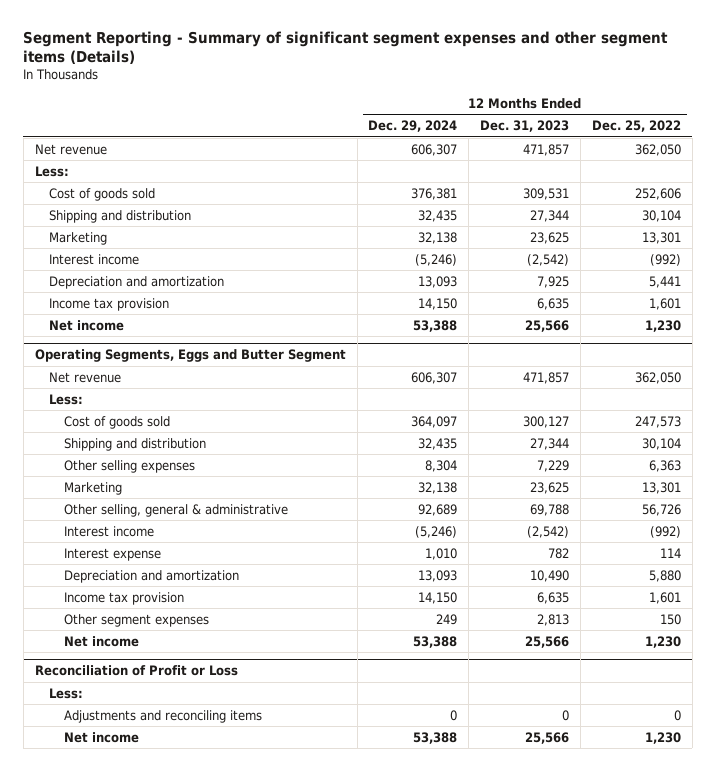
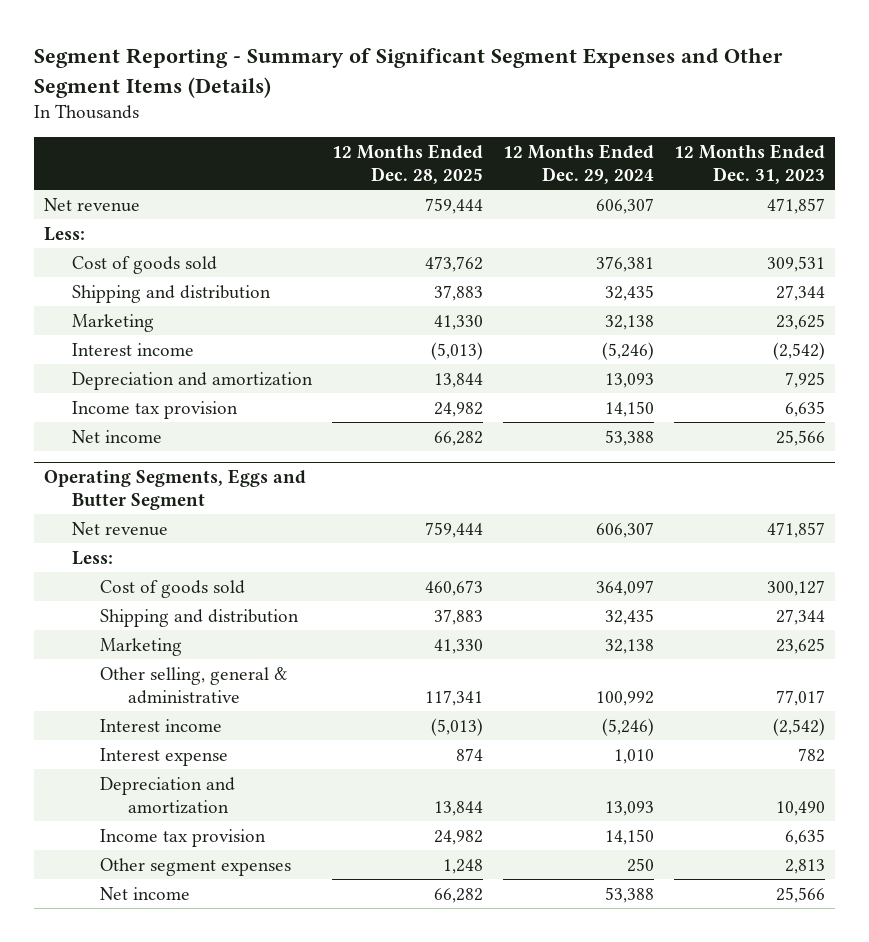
[23,30,669,65] Segment Reporting - Summary of significant segment expenses and other segment items (Details) -> [33,48,783,98] Segment Reporting - Summary of Significant Segment Expenses and Other Segment Items (Details)
[591,119,681,132] Dec. 25, 2022 -> none
none -> [332,143,484,184] 12 Months Ended Dec. 28, 2025
[63,459,195,473] Other selling expenses -> none
[418,503,458,516] 92,689 -> [596,690,655,706] 100,992
[530,503,570,516] 69,788 -> [776,689,826,706] 77,017
[63,635,139,647] Net income -> none
[34,665,238,677] Reconciliation of Profit or Loss -> none
[49,687,84,699] Less: -> none
[63,709,262,723] Adjustments and reconciling items -> none
[436,613,458,625] 249 -> [627,857,655,872] 250

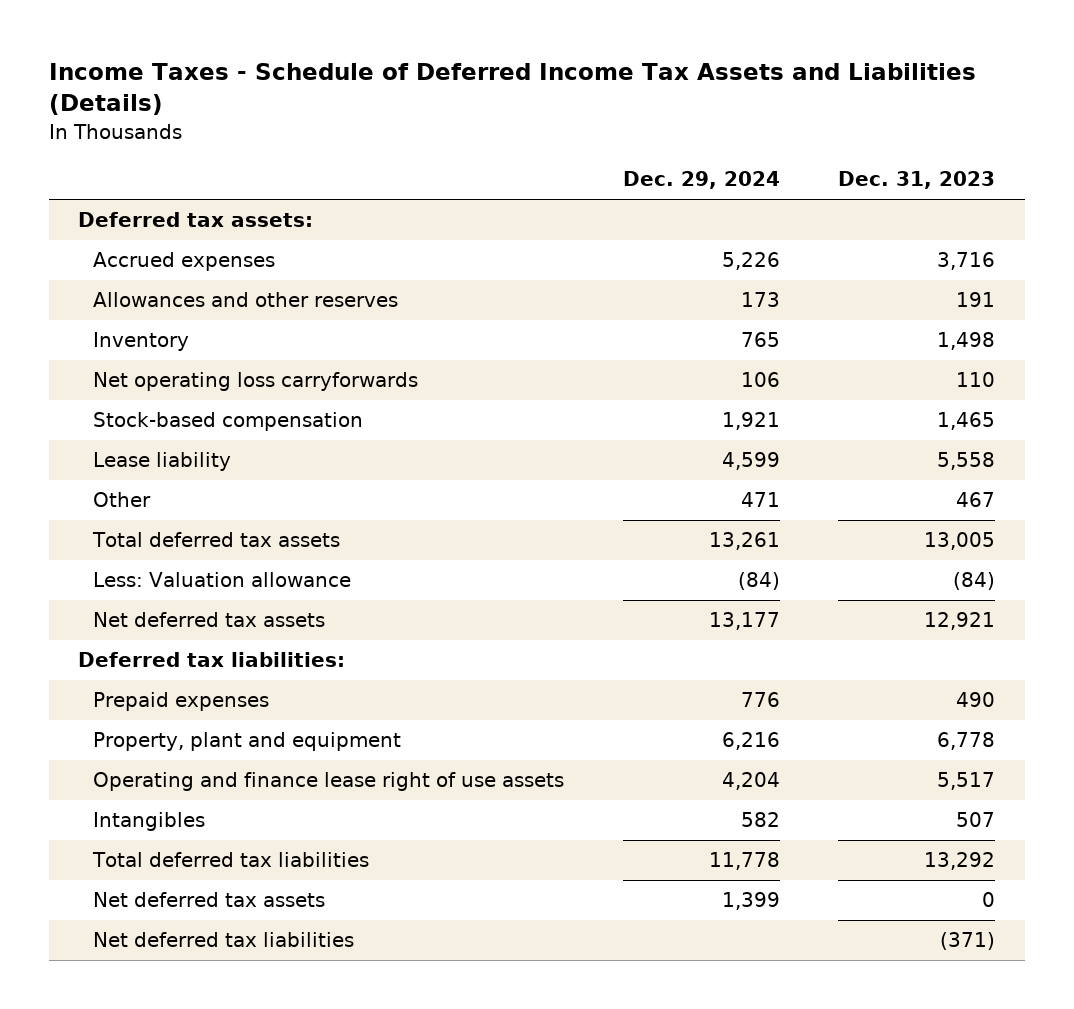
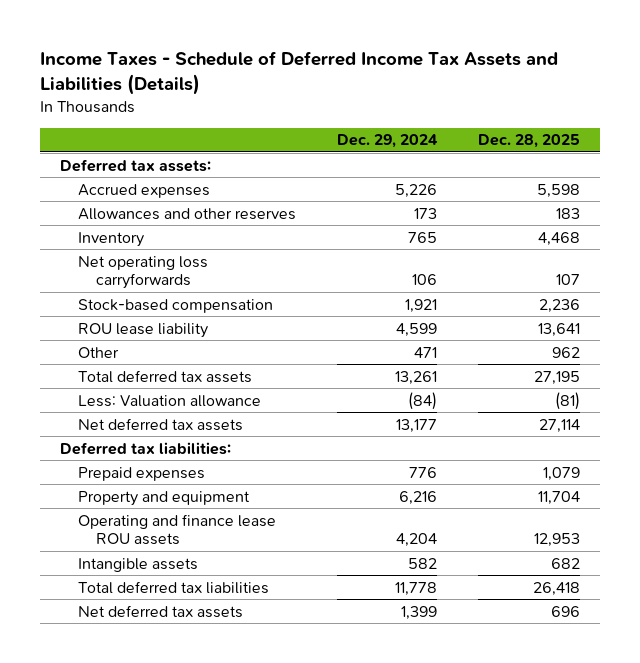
[838,171,996,190] Dec. 31, 2023 -> none
none -> [477,134,580,149] Dec. 28, 2025
[93,452,232,472] Lease liability -> [78,322,209,338] ROU lease liability
[93,732,402,752] Property, plant and equipment -> [78,490,251,506] Property and equipment
[93,772,565,792] Operating and finance lease right of use assets -> [78,513,277,546] Operating and finance lease ROU assets
[93,812,206,832] Intangibles -> [78,557,199,572] Intangible assets
[93,932,355,948] Net deferred tax liabilities -> none

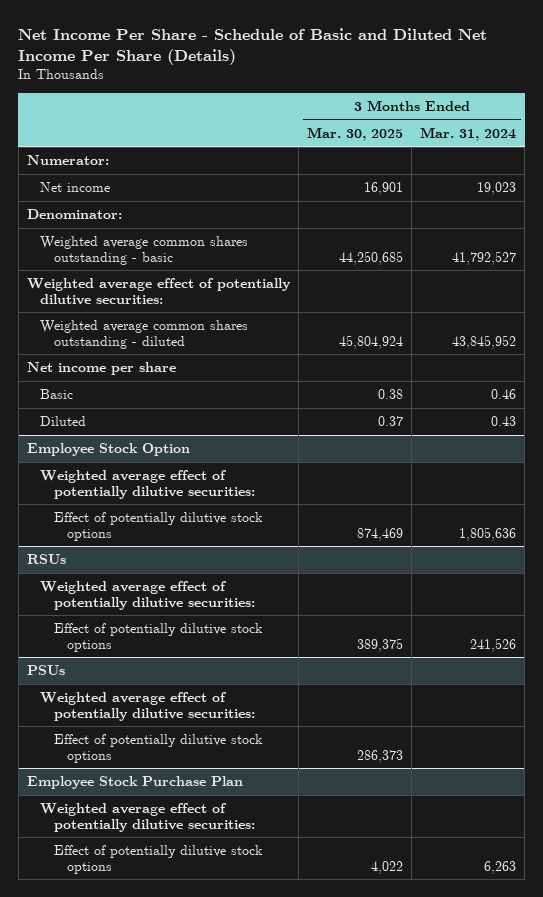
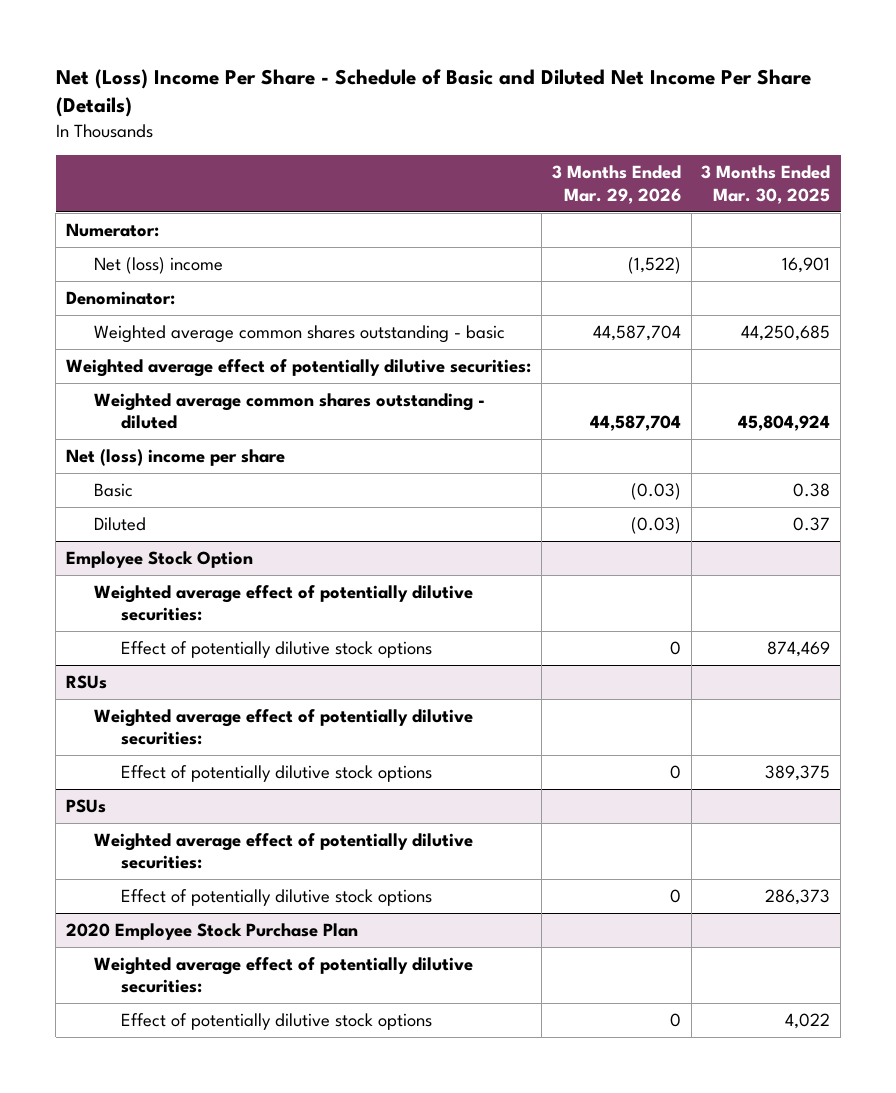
[18,27,488,65] Net Income Per Share - Schedule of Basic and Diluted Net Income Per Share (Details) -> [55,68,811,118] Net (Loss) Income Per Share - Schedule of Basic and Diluted Net Income Per Share (Details)
[420,126,517,141] Mar. 31, 2024 -> none
none -> [551,165,681,204] 3 Months Ended Mar. 29, 2026
[40,182,111,193] Net income -> [93,256,223,274] Net (loss) income
[27,362,177,376] Net income per share -> [65,448,285,466] Net (loss) income per share
[27,776,244,790] Employee Stock Purchase Plan -> [65,922,358,940] 2020 Employee Stock Purchase Plan

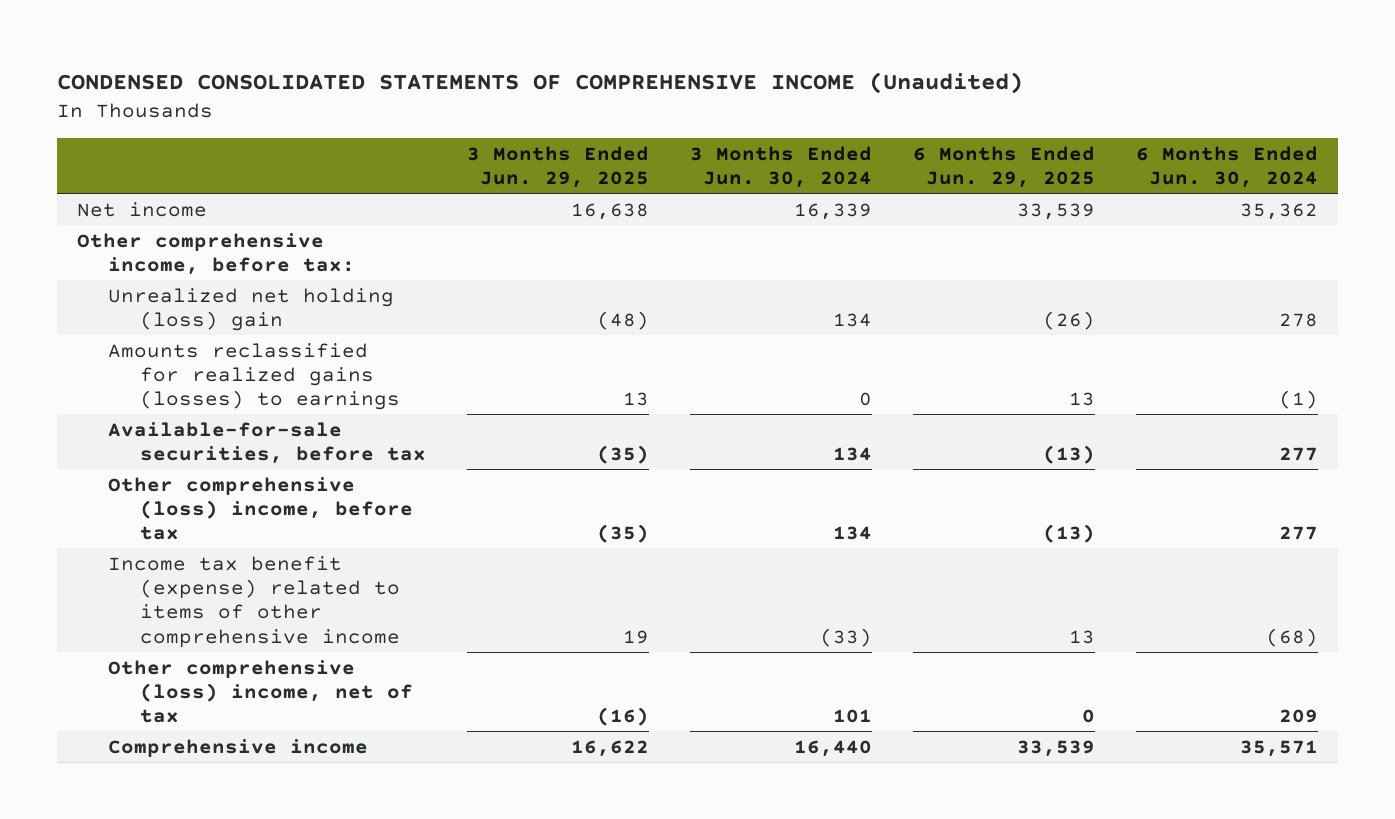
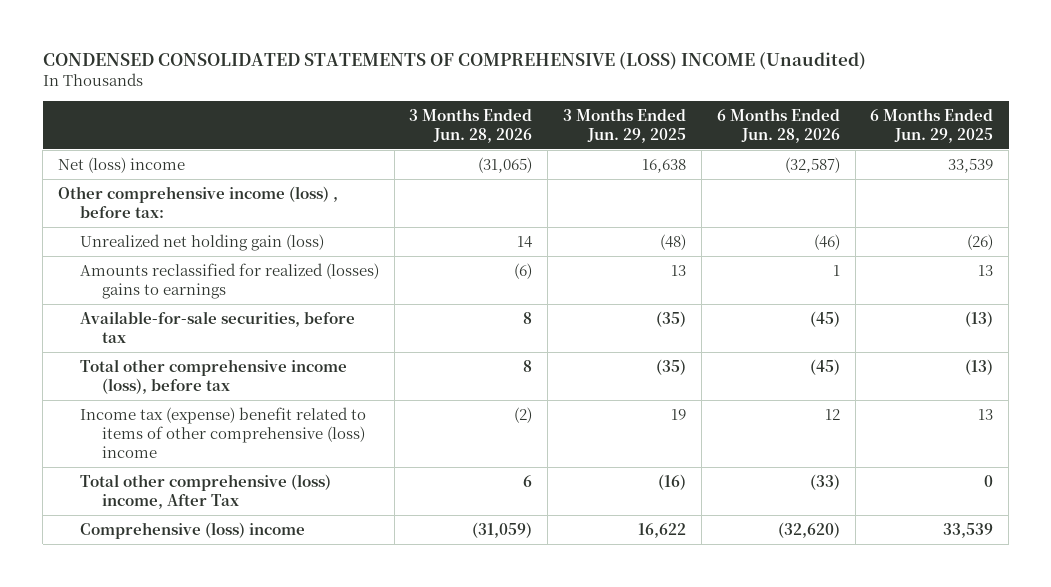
[56,72,1023,95] CONDENSED CONSOLIDATED STATEMENTS OF COMPREHENSIVE INCOME (Unaudited) -> [42,51,866,70] CONDENSED CONSOLIDATED STATEMENTS OF COMPREHENSIVE (LOSS) INCOME (Unaudited)
[689,145,872,189] 3 Months Ended Jun. 30, 2024 -> none
[1135,145,1318,189] 6 Months Ended Jun. 30, 2024 -> none
none -> [409,107,533,143] 3 Months Ended Jun. 28, 2026
none -> [716,107,840,143] 6 Months Ended Jun. 28, 2026
[77,201,208,217] Net income -> [57,156,185,173] Net (loss) income
[77,232,356,275] Other comprehensive income, before tax: -> [57,185,338,218] Other comprehensive income (loss) , before tax:
[108,287,395,331] Unrealized net holding (loss) gain -> [79,233,324,251] Unrealized net holding gain (loss)
[108,342,400,411] Amounts reclassified for realized gains (losses) to earnings -> [79,262,379,299] Amounts reclassified for realized (losses) gains to earnings
[108,476,413,541] Other comprehensive (loss) income, before tax -> [79,358,347,394] Total other comprehensive income (loss), before tax
[108,555,400,648] Income tax benefit (expense) related to items of other comprehensive income -> [79,406,366,459] Income tax (expense) benefit related to items of other comprehensive (loss) income
[108,659,413,724] Other comprehensive (loss) income, net of tax -> [79,473,331,509] Total other comprehensive (loss) income, After Tax
[108,738,369,757] Comprehensive income -> [79,521,305,539] Comprehensive (loss) income

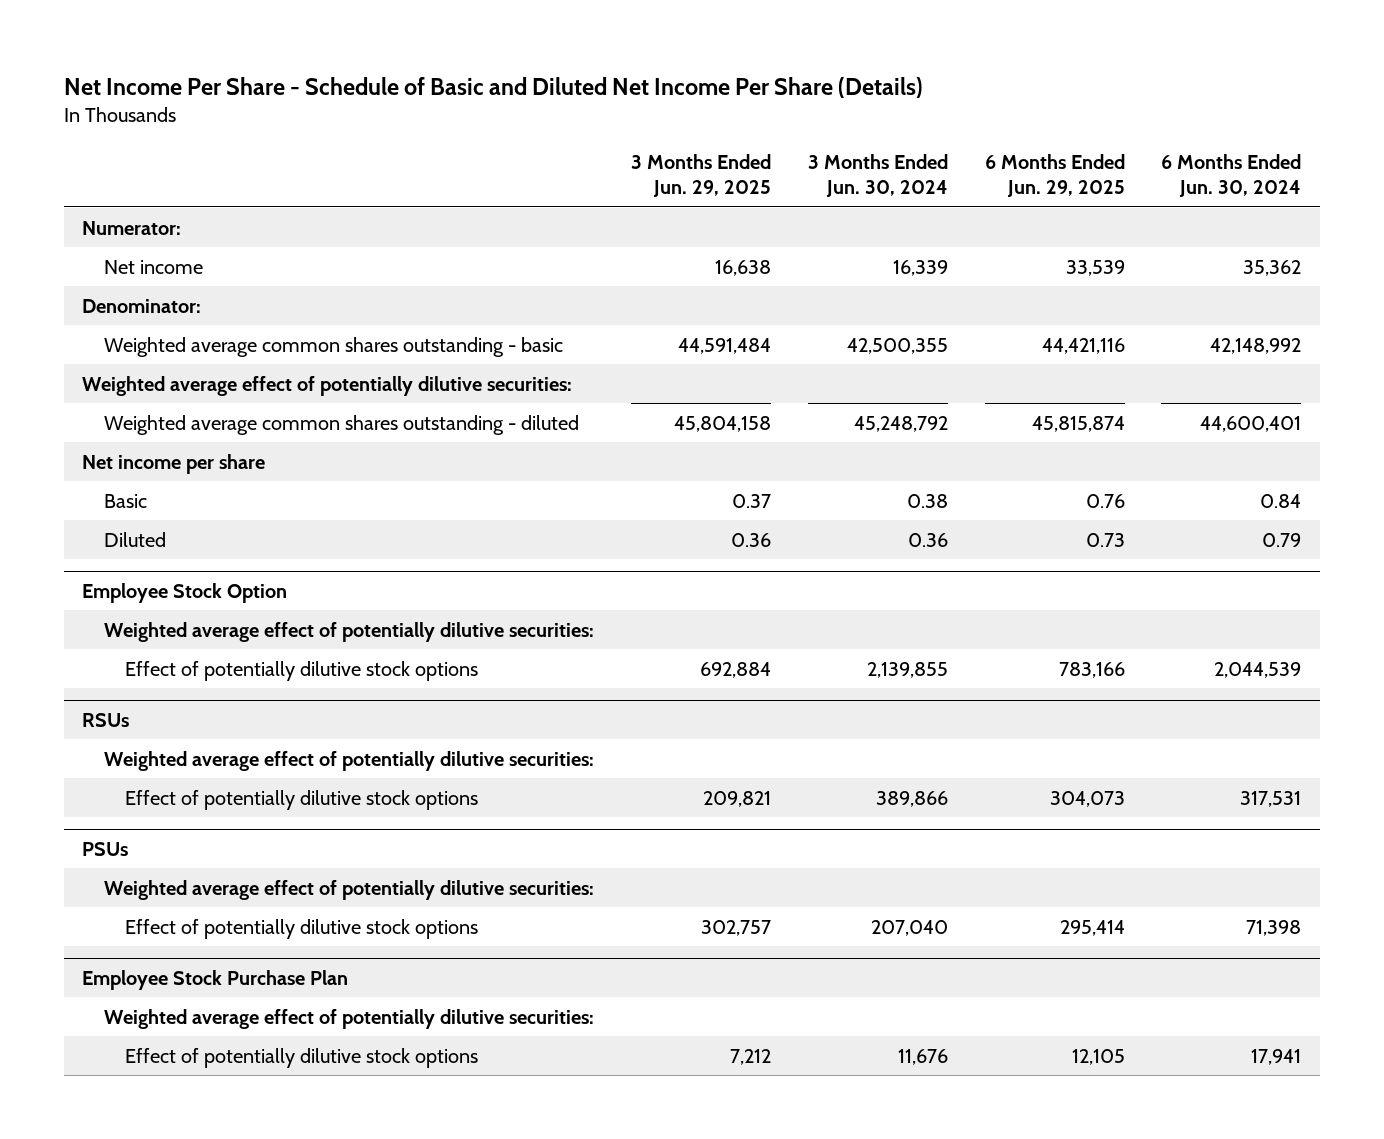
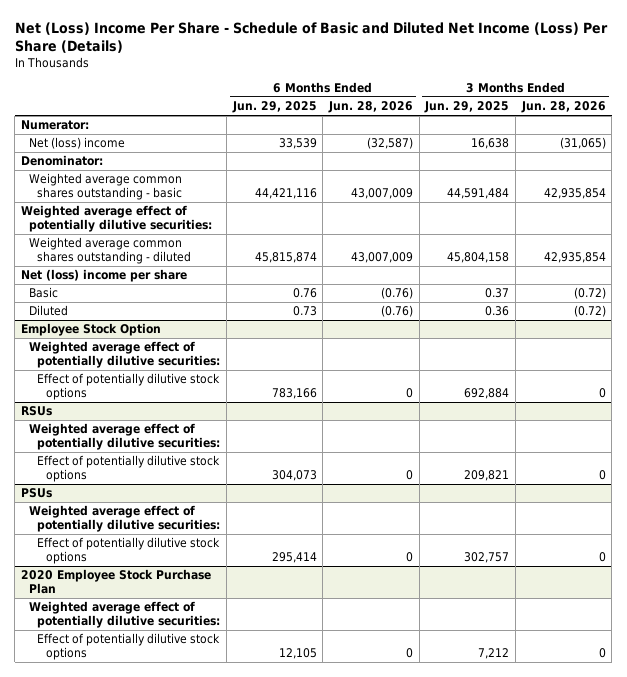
[63,77,923,99] Net Income Per Share - Schedule of Basic and Diluted Net Income Per Share (Details) -> [14,21,608,53] Net (Loss) Income Per Share - Schedule of Basic and Diluted Net Income (Loss) Per Share (Details)
[807,154,948,198] 3 Months Ended Jun. 30, 2024 -> none
[1161,154,1302,198] 6 Months Ended Jun. 30, 2024 -> none
none -> [328,101,414,114] Jun. 28, 2026
none -> [520,101,606,114] Jun. 28, 2026
[103,259,203,274] Net income -> [29,137,126,150] Net (loss) income
[82,453,266,474] Net income per share -> [20,269,187,283] Net (loss) income per share
[82,970,349,991] Employee Stock Purchase Plan -> [20,569,211,594] 2020 Employee Stock Purchase Plan

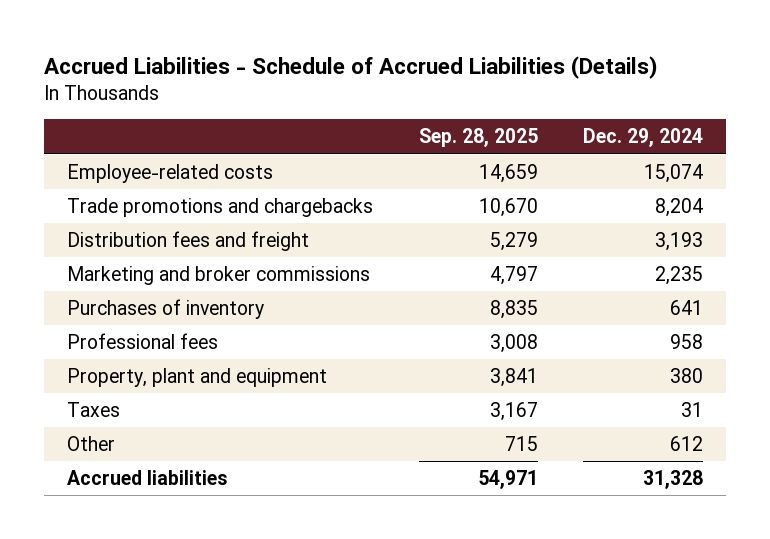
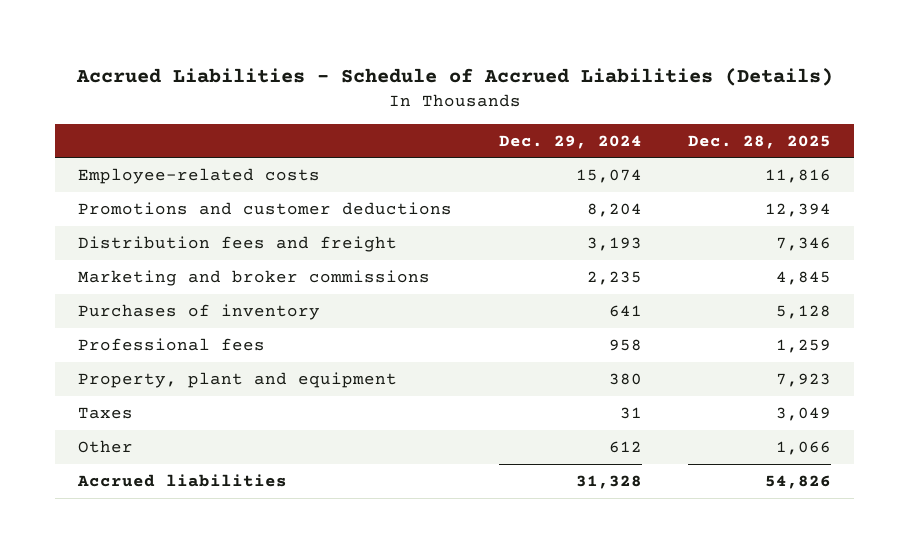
[418,128,538,148] Sep. 28, 2025 -> none
none -> [688,134,832,149] Dec. 28, 2025
[66,198,373,218] Trade promotions and chargebacks -> [78,201,453,215] Promotions and customer deductions

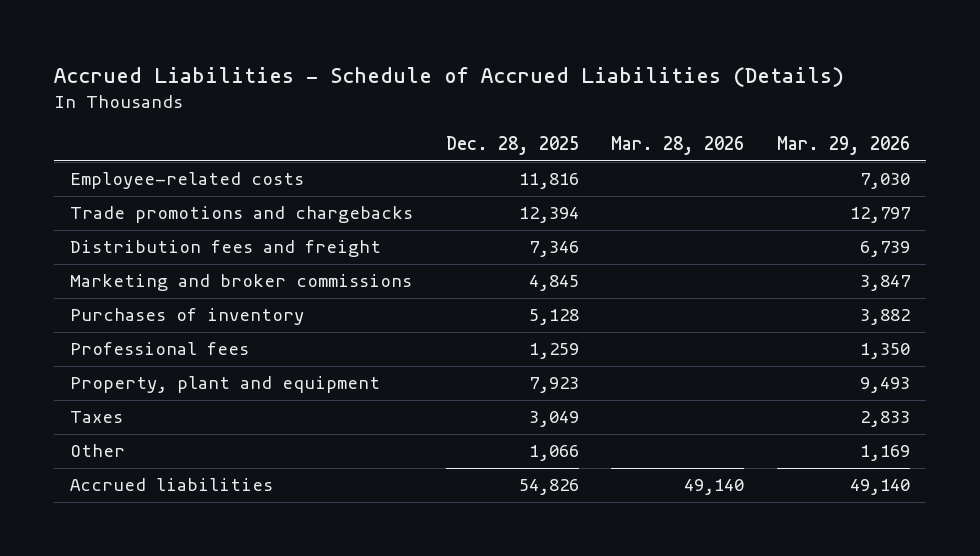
[498,134,642,149] Dec. 29, 2024 -> none
none -> [611,136,745,156] Mar. 28, 2026
none -> [777,136,911,156] Mar. 29, 2026
[78,201,453,215] Promotions and customer deductions -> [70,206,414,224] Trade promotions and chargebacks

